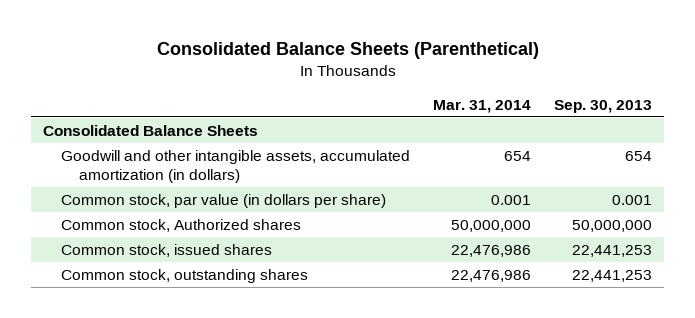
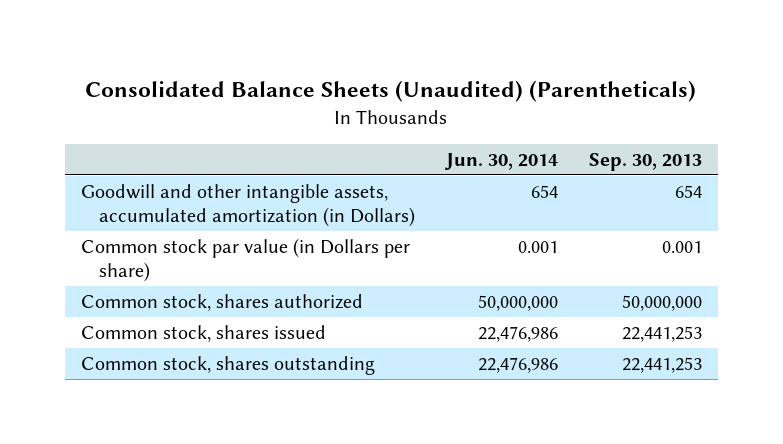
[156,42,539,60] Consolidated Balance Sheets (Parenthetical) -> [85,79,697,102] Consolidated Balance Sheets (Unaudited) (Parentheticals)
[433,99,532,113] Mar. 31, 2014 -> none
none -> [444,152,559,170] Jun. 30, 2014
[42,125,258,137] Consolidated Balance Sheets -> none
[61,150,411,183] Goodwill and other intangible assets, accumulated amortization (in dollars) -> [80,183,416,227] Goodwill and other intangible assets, accumulated amortization (in Dollars)
[61,194,387,209] Common stock, par value (in dollars per share) -> [80,237,410,282] Common stock par value (in Dollars per share)
[61,219,302,233] Common stock, Authorized shares -> [80,293,363,311] Common stock, shares authorized
[61,244,273,258] Common stock, issued shares -> [80,324,326,342] Common stock, shares issued
[61,269,309,284] Common stock, outstanding shares -> [80,355,375,375] Common stock, shares outstanding

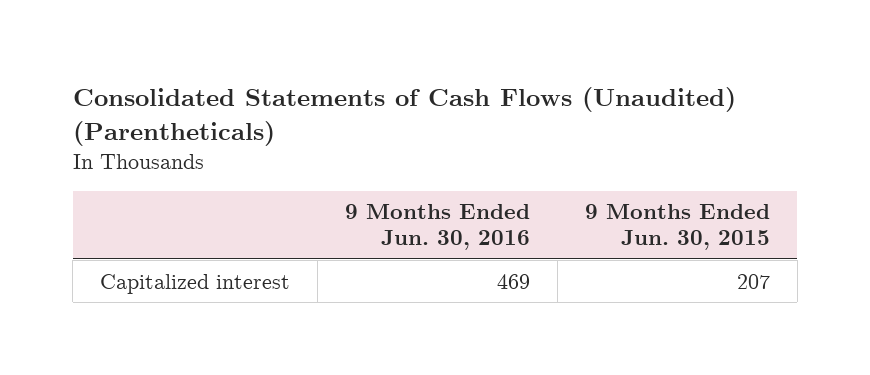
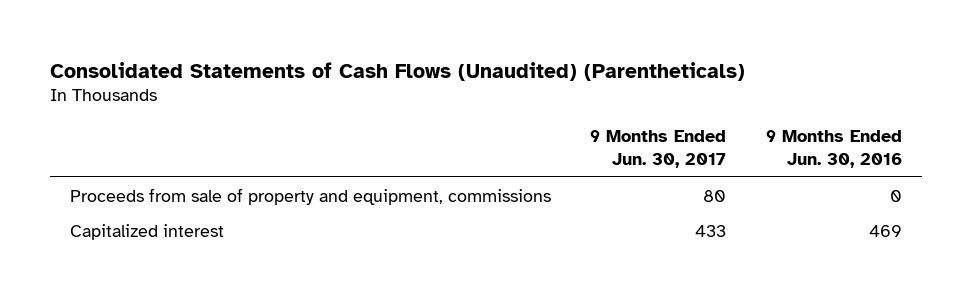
[584,204,770,251] 9 Months Ended Jun. 30, 2015 -> none
none -> [590,130,727,169] 9 Months Ended Jun. 30, 2017
none -> [69,187,551,205] Proceeds from sale of property and equipment, commissions

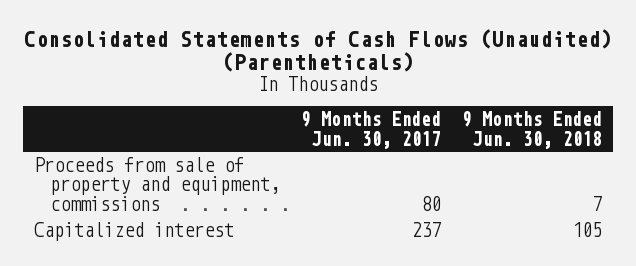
[765,130,902,169] 9 Months Ended Jun. 30, 2016 -> none
none -> [462,111,603,149] 9 Months Ended Jun. 30, 2018
[695,224,727,237] 433 -> [411,222,442,238] 237

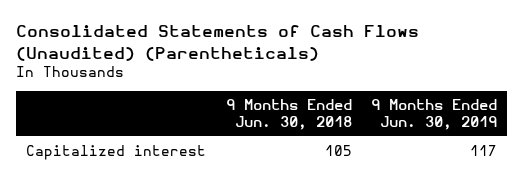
[301,111,442,149] 9 Months Ended Jun. 30, 2017 -> none
none -> [371,98,498,131] 9 Months Ended Jun. 30, 2019
[33,157,280,211] Proceeds from sale of property and equipment, commissions -> none

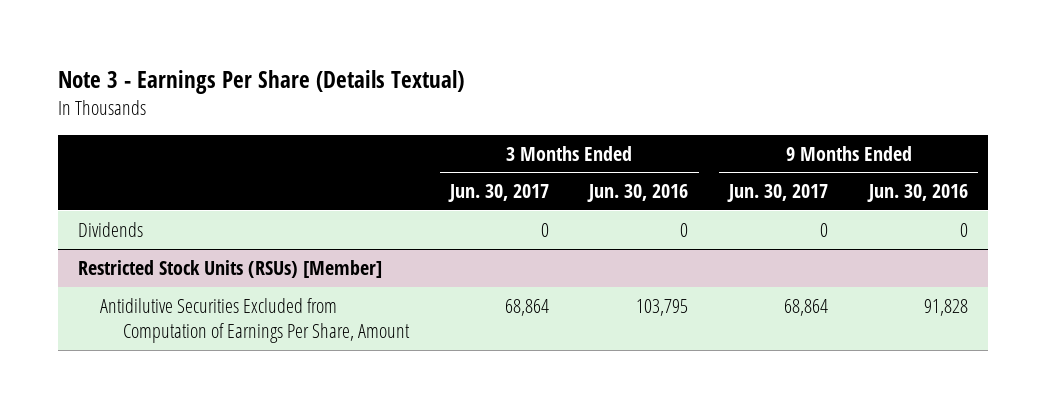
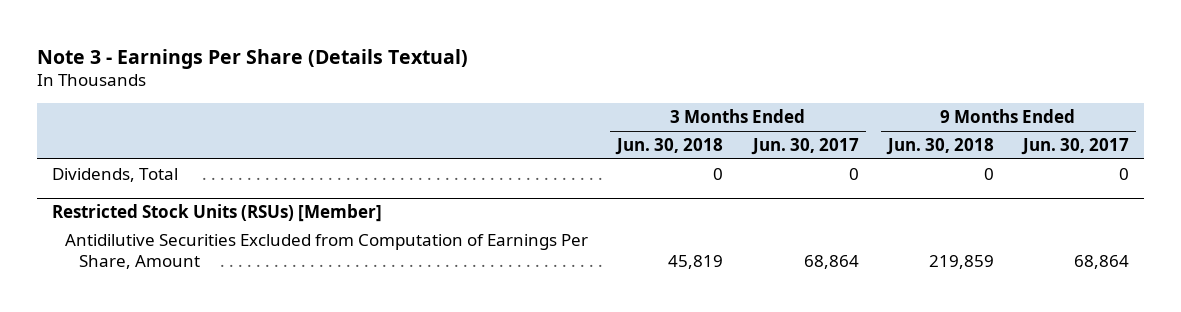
[587,184,689,203] Jun. 30, 2016 -> none
[866,184,968,203] Jun. 30, 2016 -> none
none -> [615,138,724,156] Jun. 30, 2018
none -> [885,138,994,156] Jun. 30, 2018
[77,221,143,237] Dividends -> [51,167,178,182] Dividends, Total

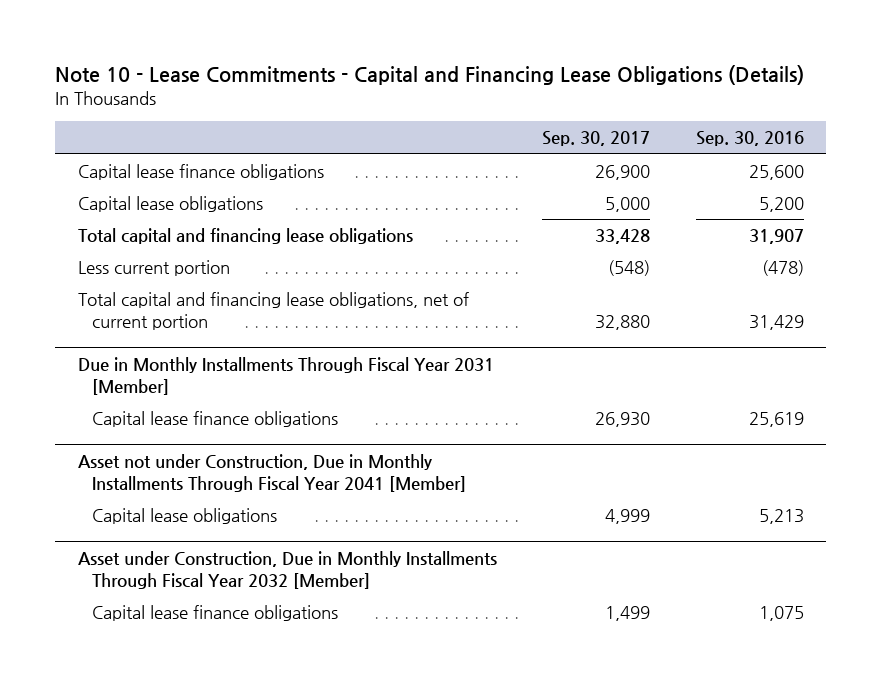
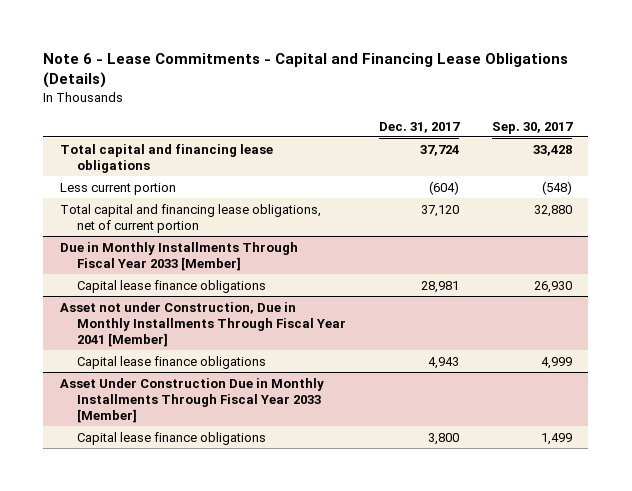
[54,65,804,86] Note 10 - Lease Commitments - Capital and Financing Lease Obligations (Details) -> [43,52,569,89] Note 6 - Lease Commitments - Capital and Financing Lease Obligations (Details)
[695,131,804,147] Sep. 30, 2016 -> none
none -> [378,121,460,133] Dec. 31, 2017
[77,164,324,181] Capital lease finance obligations -> none
[77,196,263,213] Capital lease obligations -> none
[77,356,494,395] Due in Monthly Installments Through Fiscal Year 2031 [Member] -> [59,241,298,271] Due in Monthly Installments Through Fiscal Year 2033 [Member]
[91,508,277,525] Capital lease obligations -> [77,355,267,369] Capital lease finance obligations
[77,550,497,589] Asset under Construction, Due in Monthly Installments Through Fiscal Year 2032 [Member] -> [59,377,324,423] Asset Under Construction Due in Monthly Installments Through Fiscal Year 2033 [Member]

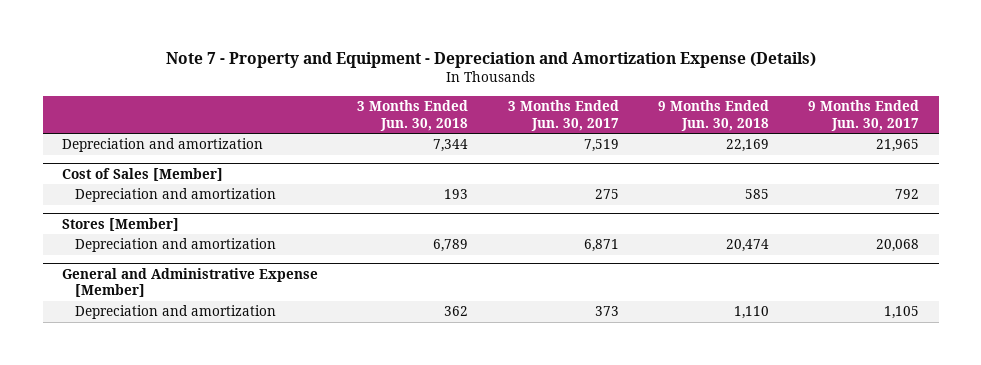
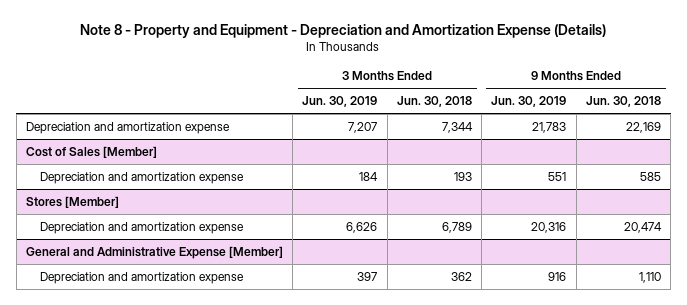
[165,51,816,68] Note 7 - Property and Equipment - Depreciation and Amortization Expense (Details) -> [80,23,607,38] Note 8 - Property and Equipment - Depreciation and Amortization Expense (Details)
[507,100,619,131] 3 Months Ended Jun. 30, 2017 -> none
[808,100,920,131] 9 Months Ended Jun. 30, 2017 -> none
none -> [302,96,378,108] Jun. 30, 2019
none -> [491,96,567,108] Jun. 30, 2019
[62,138,264,153] Depreciation and amortization -> [25,121,230,134] Depreciation and amortization expense
[74,188,276,203] Depreciation and amortization -> [39,171,244,184] Depreciation and amortization expense
[74,238,276,253] Depreciation and amortization -> [39,221,244,234] Depreciation and amortization expense
[74,305,276,320] Depreciation and amortization -> [39,271,244,284] Depreciation and amortization expense

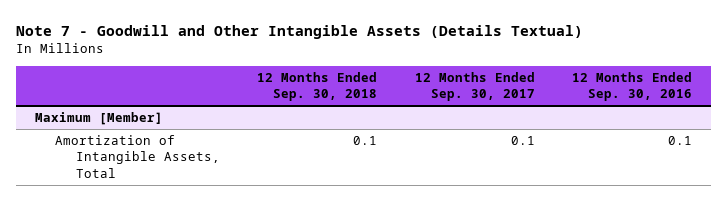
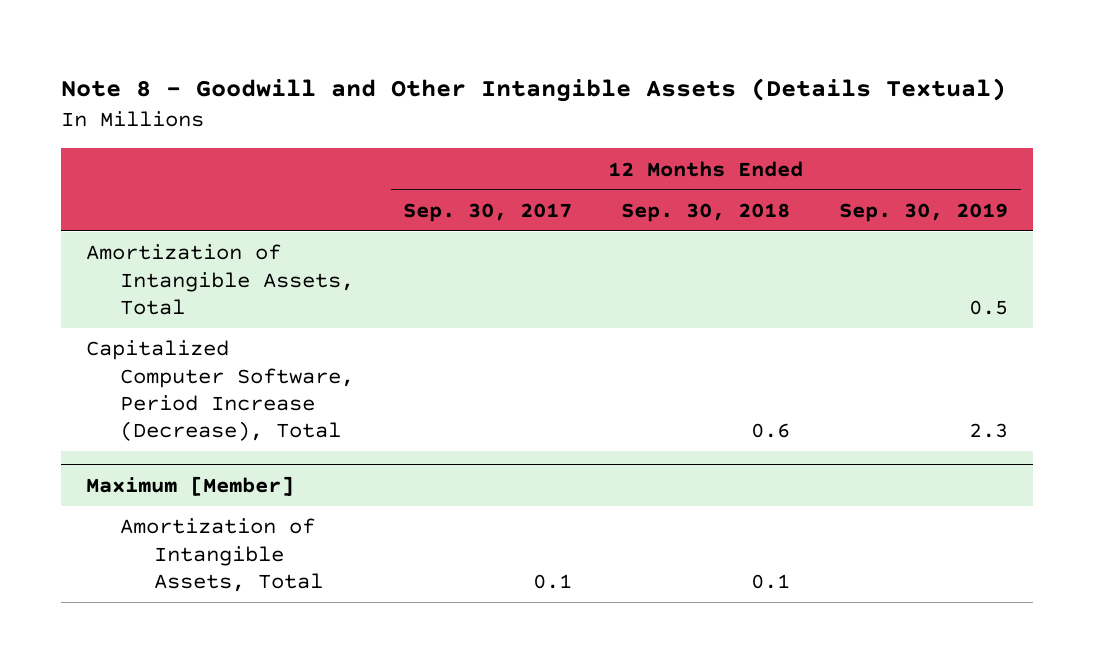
[16,25,584,40] Note 7 - Goodwill and Other Intangible Assets (Details Textual) -> [61,77,1007,102] Note 8 - Goodwill and Other Intangible Assets (Details Textual)
[572,72,693,102] 12 Months Ended Sep. 30, 2016 -> none
none -> [839,202,1009,222] Sep. 30, 2019
none -> [85,244,354,315] Amortization of Intangible Assets, Total
none -> [85,340,354,442] Capitalized Computer Software, Period Increase (Decrease), Total

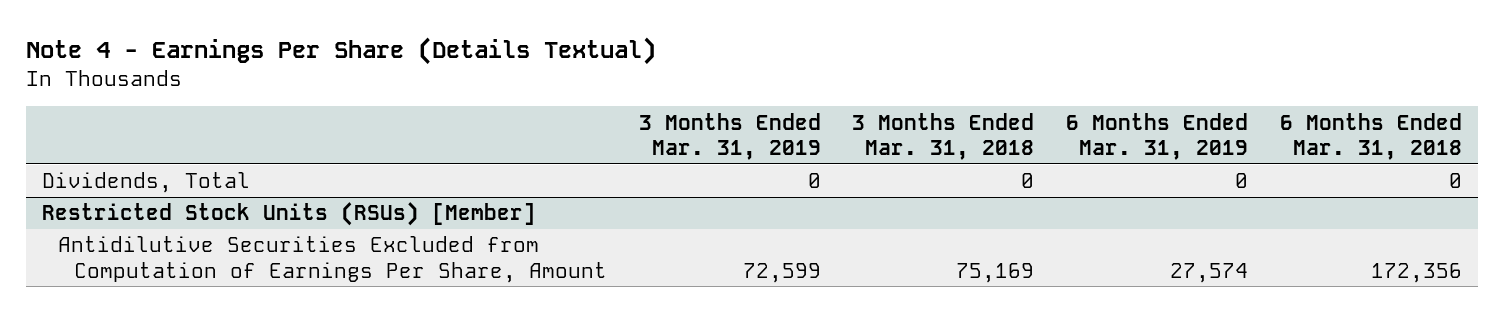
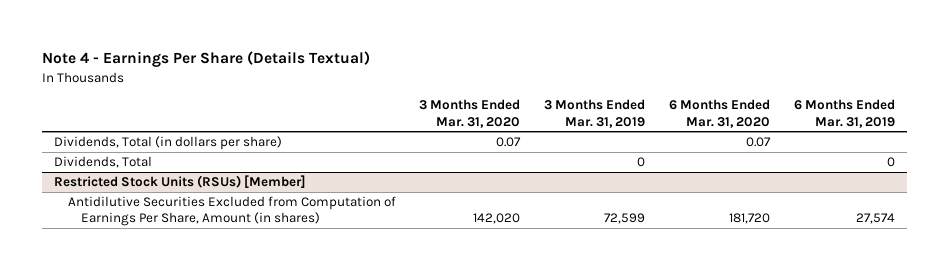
[852,112,1035,161] 3 Months Ended Mar. 31, 2018 -> none
[1280,112,1463,161] 6 Months Ended Mar. 31, 2018 -> none
none -> [419,99,521,128] 3 Months Ended Mar. 31, 2020
none -> [669,99,771,128] 6 Months Ended Mar. 31, 2020
none -> [53,136,282,151] Dividends, Total (in dollars per share)
[57,236,607,283] Antidilutive Securities Excluded from Computation of Earnings Per Share, Amount -> [67,196,396,227] Antidilutive Securities Excluded from Computation of Earnings Per Share, Amount (in shares)

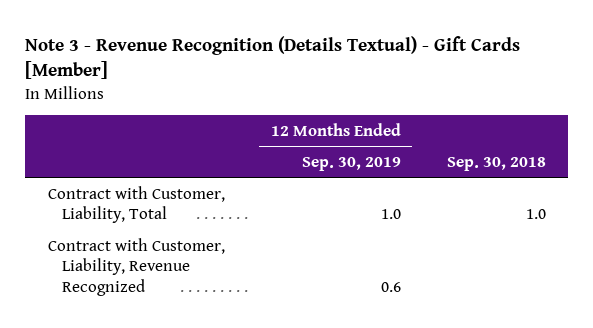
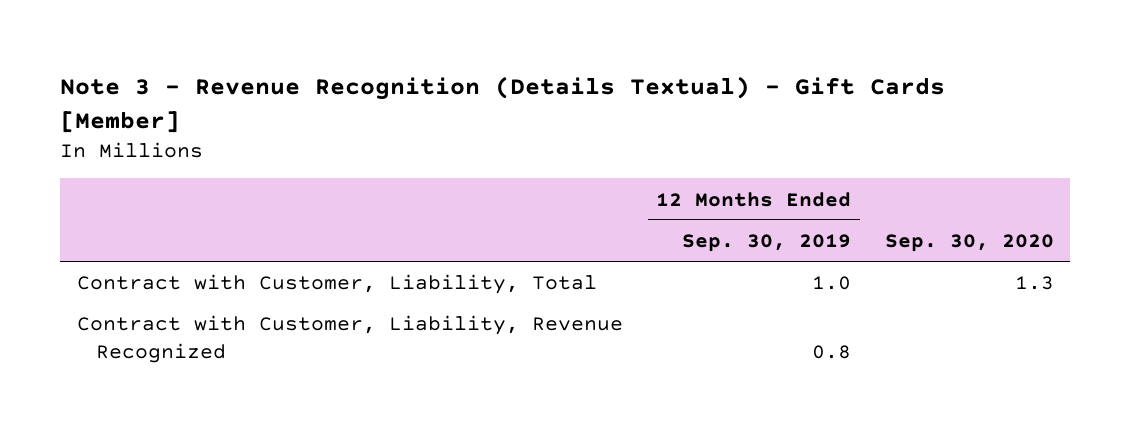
[446,156,546,171] Sep. 30, 2018 -> none
none -> [884,234,1054,253] Sep. 30, 2020
[380,282,401,293] 0.6 -> [812,345,852,360] 0.8

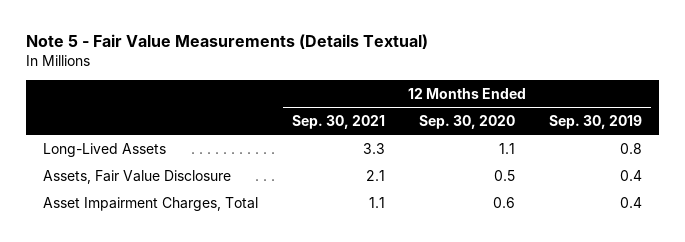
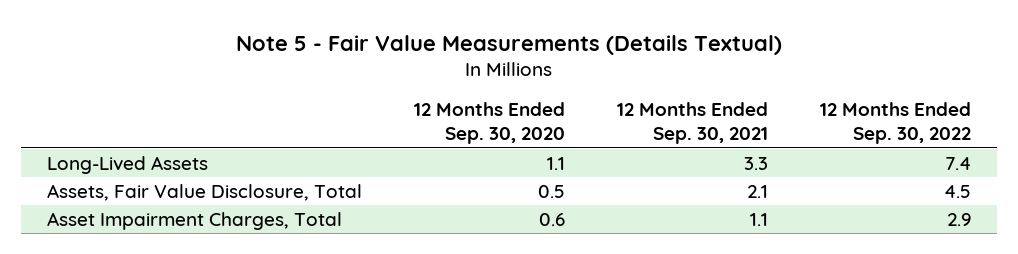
[549,114,643,129] Sep. 30, 2019 -> none
none -> [820,102,972,145] 12 Months Ended Sep. 30, 2022
[42,169,231,184] Assets, Fair Value Disclosure -> [47,183,363,201] Assets, Fair Value Disclosure, Total

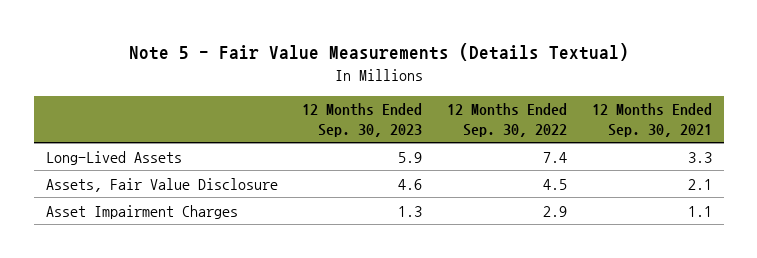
[414,102,566,145] 12 Months Ended Sep. 30, 2020 -> none
none -> [302,103,423,137] 12 Months Ended Sep. 30, 2023
[47,183,363,201] Assets, Fair Value Disclosure, Total -> [45,177,278,192] Assets, Fair Value Disclosure
[47,211,343,230] Asset Impairment Charges, Total -> [45,204,238,219] Asset Impairment Charges

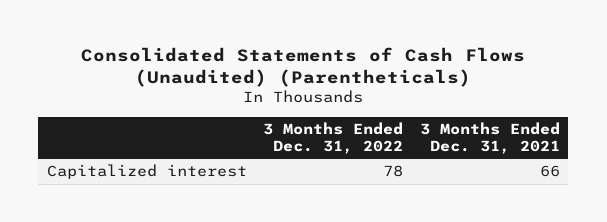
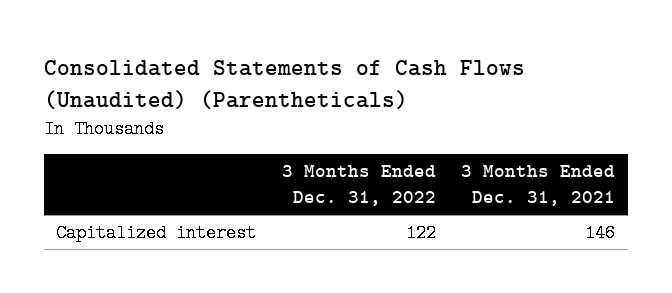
[383,165,404,178] 78 -> [405,224,436,243] 122
[540,165,561,178] 66 -> [585,224,616,243] 146

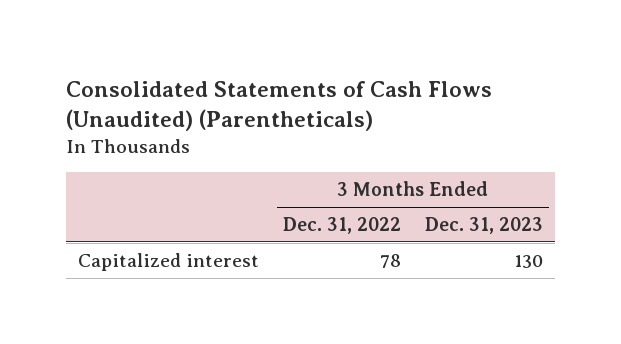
[461,165,616,207] 3 Months Ended Dec. 31, 2021 -> none
none -> [425,217,544,235] Dec. 31, 2023
[405,224,436,243] 122 -> [380,254,402,269] 78

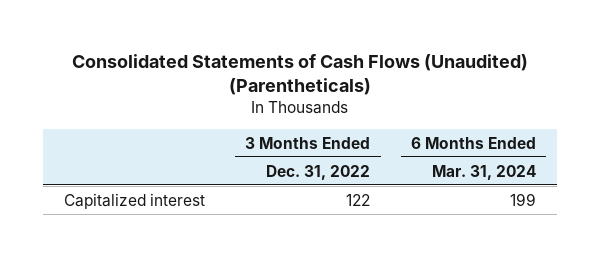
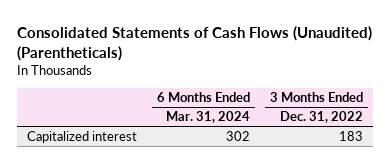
[346,193,371,206] 122 -> [339,131,364,142] 183
[510,192,537,206] 199 -> [226,131,251,142] 302

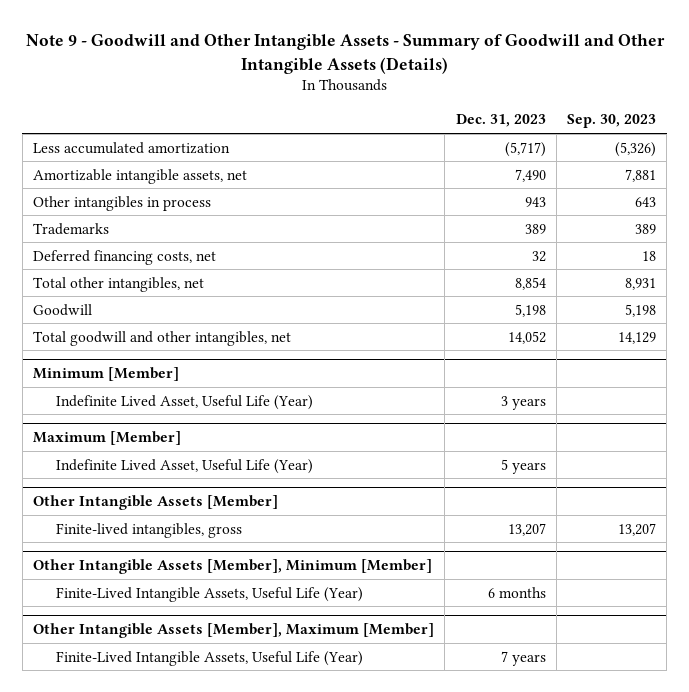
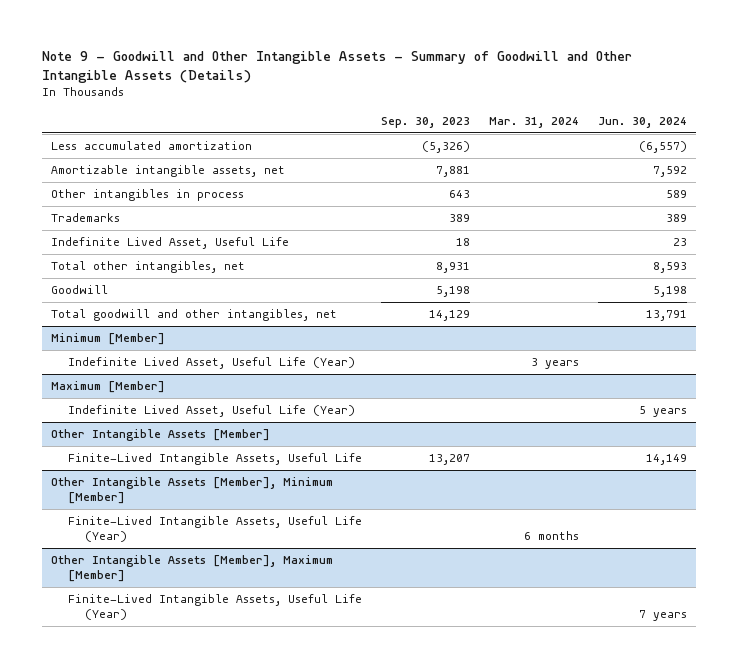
[455,114,546,128] Dec. 31, 2023 -> none
none -> [488,116,579,128] Mar. 31, 2024
none -> [597,116,687,128] Jun. 30, 2024
[33,249,217,265] Deferred financing costs, net -> [51,237,290,250] Indefinite Lived Asset, Useful Life
[55,522,242,538] Finite-lived intangibles, gross -> [67,453,362,466] Finite-Lived Intangible Assets, Useful Life

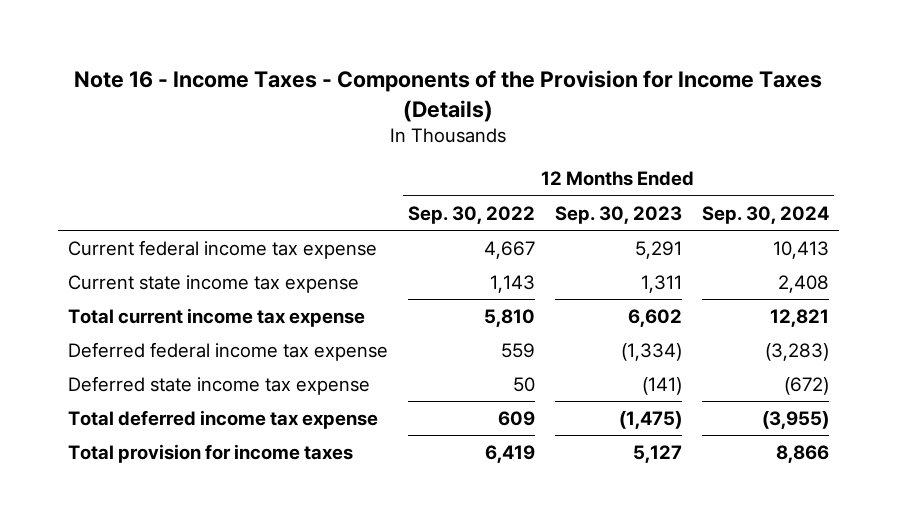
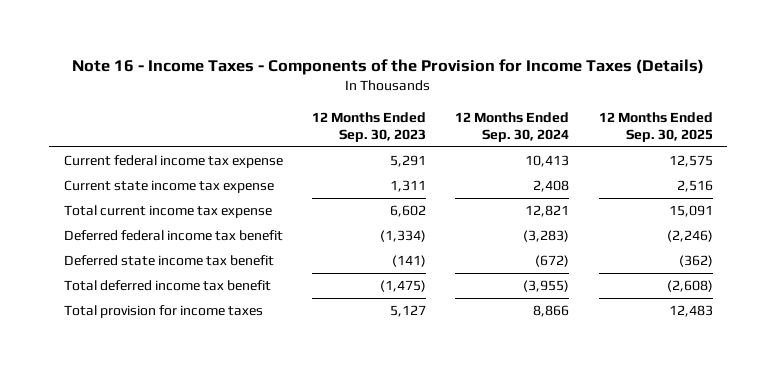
[407,205,535,224] Sep. 30, 2022 -> none
none -> [598,111,713,142] 12 Months Ended Sep. 30, 2025
[67,341,388,361] Deferred federal income tax expense -> [63,230,283,242] Deferred federal income tax benefit
[67,375,370,395] Deferred state income tax expense -> [63,255,274,267] Deferred state income tax benefit
[67,409,378,429] Total deferred income tax expense -> [63,280,271,292] Total deferred income tax benefit

